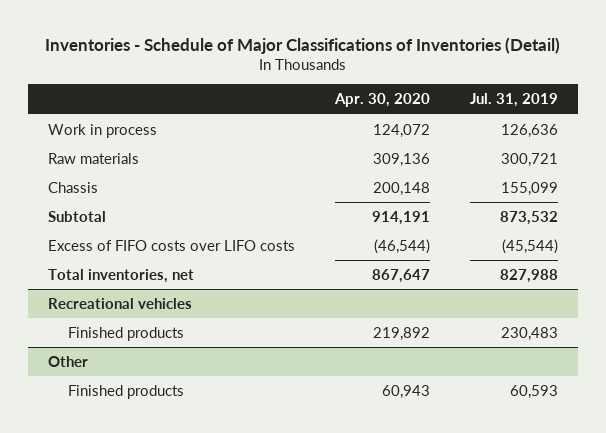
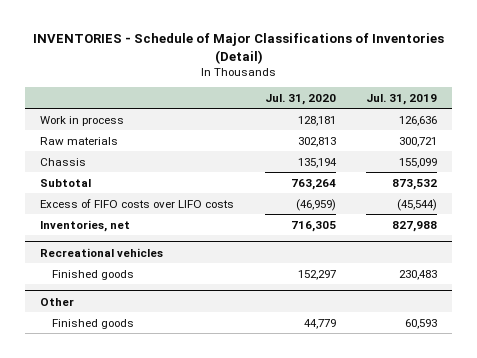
[44,36,560,54] Inventories - Schedule of Major Classifications of Inventories (Detail) -> [32,32,444,64] INVENTORIES - Schedule of Major Classifications of Inventories (Detail)
[333,93,430,108] Apr. 30, 2020 -> none
none -> [264,93,336,105] Jul. 31, 2020
[48,268,195,283] Total inventories, net -> [40,219,131,232] Inventories, net
[67,326,184,341] Finished products -> [51,269,134,280] Finished goods
[67,384,184,399] Finished products -> [51,318,134,329] Finished goods

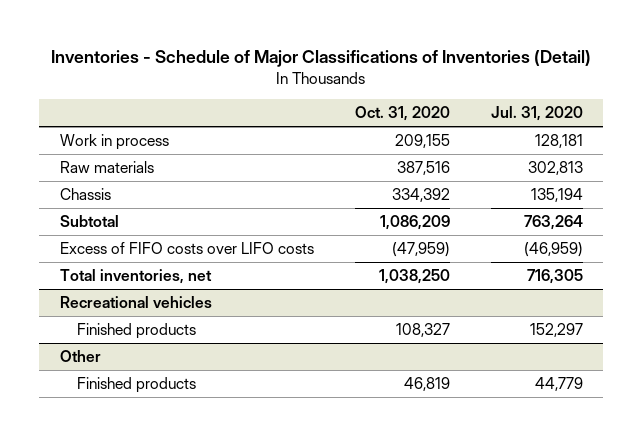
[32,32,444,64] INVENTORIES - Schedule of Major Classifications of Inventories (Detail) -> [51,49,592,67] Inventories - Schedule of Major Classifications of Inventories (Detail)
[365,93,437,105] Jul. 31, 2019 -> none
none -> [354,106,450,122] Oct. 31, 2020
[40,219,131,232] Inventories, net -> [59,269,212,285] Total inventories, net
[51,269,134,280] Finished goods -> [76,323,196,340] Finished products
[51,318,134,329] Finished goods -> [76,377,196,394] Finished products

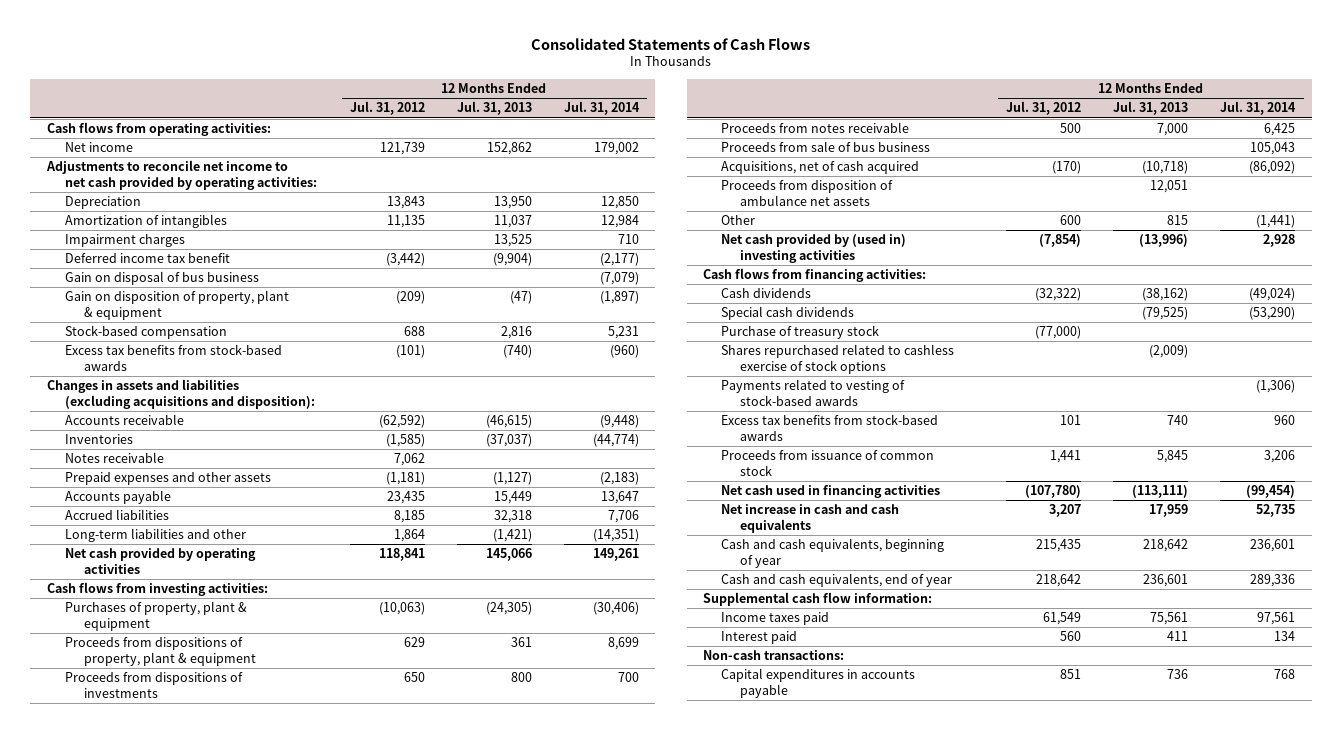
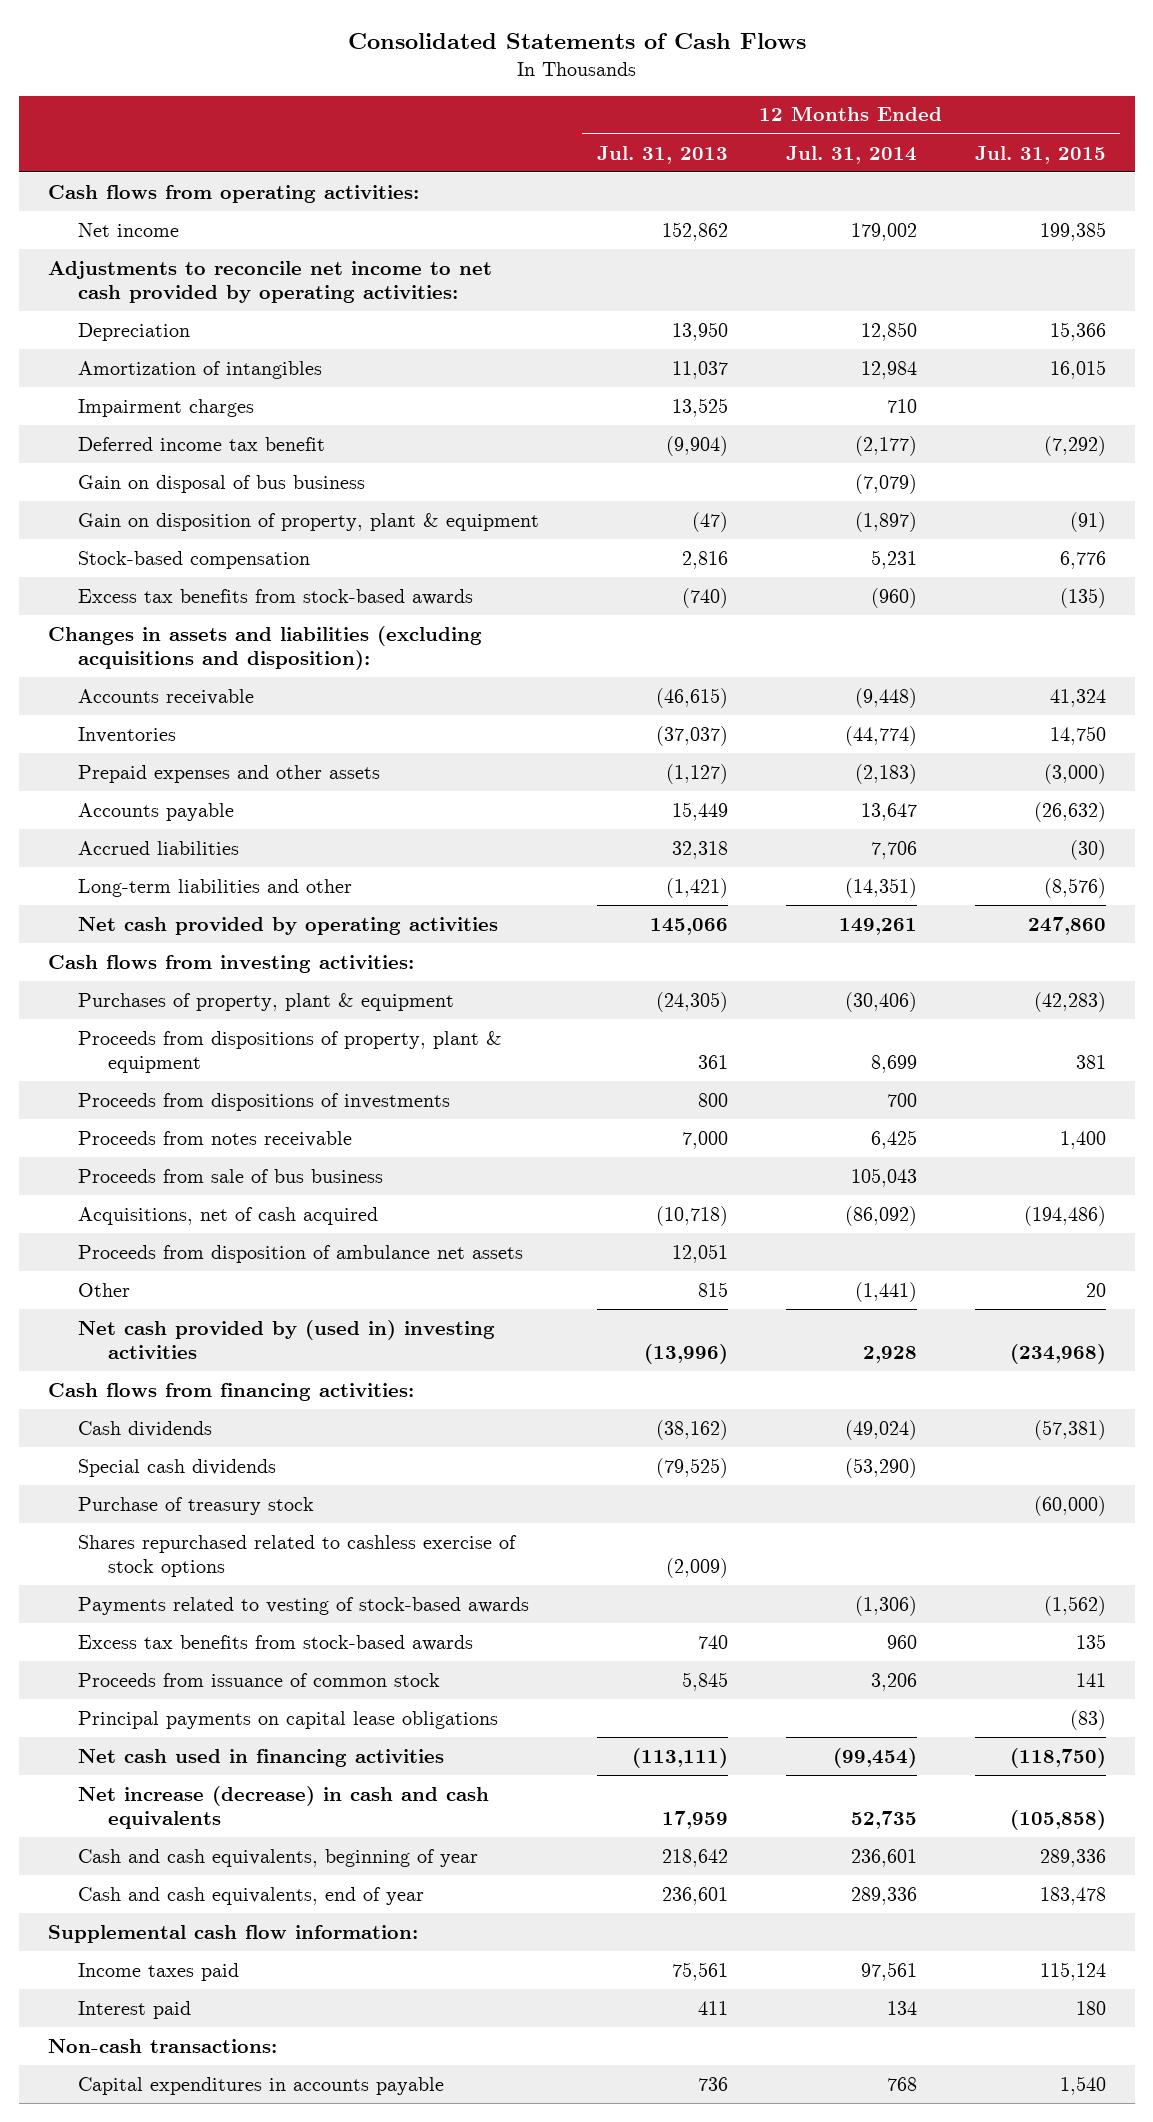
[349,101,425,116] Jul. 31, 2012 -> none
none -> [974,145,1106,164] Jul. 31, 2015
[65,452,165,464] Notes receivable -> none
none -> [77,1710,498,1729] Principal payments on capital lease obligations
[721,504,900,534] Net increase in cash and cash equivalents -> [77,1785,489,1829] Net increase (decrease) in cash and cash equivalents

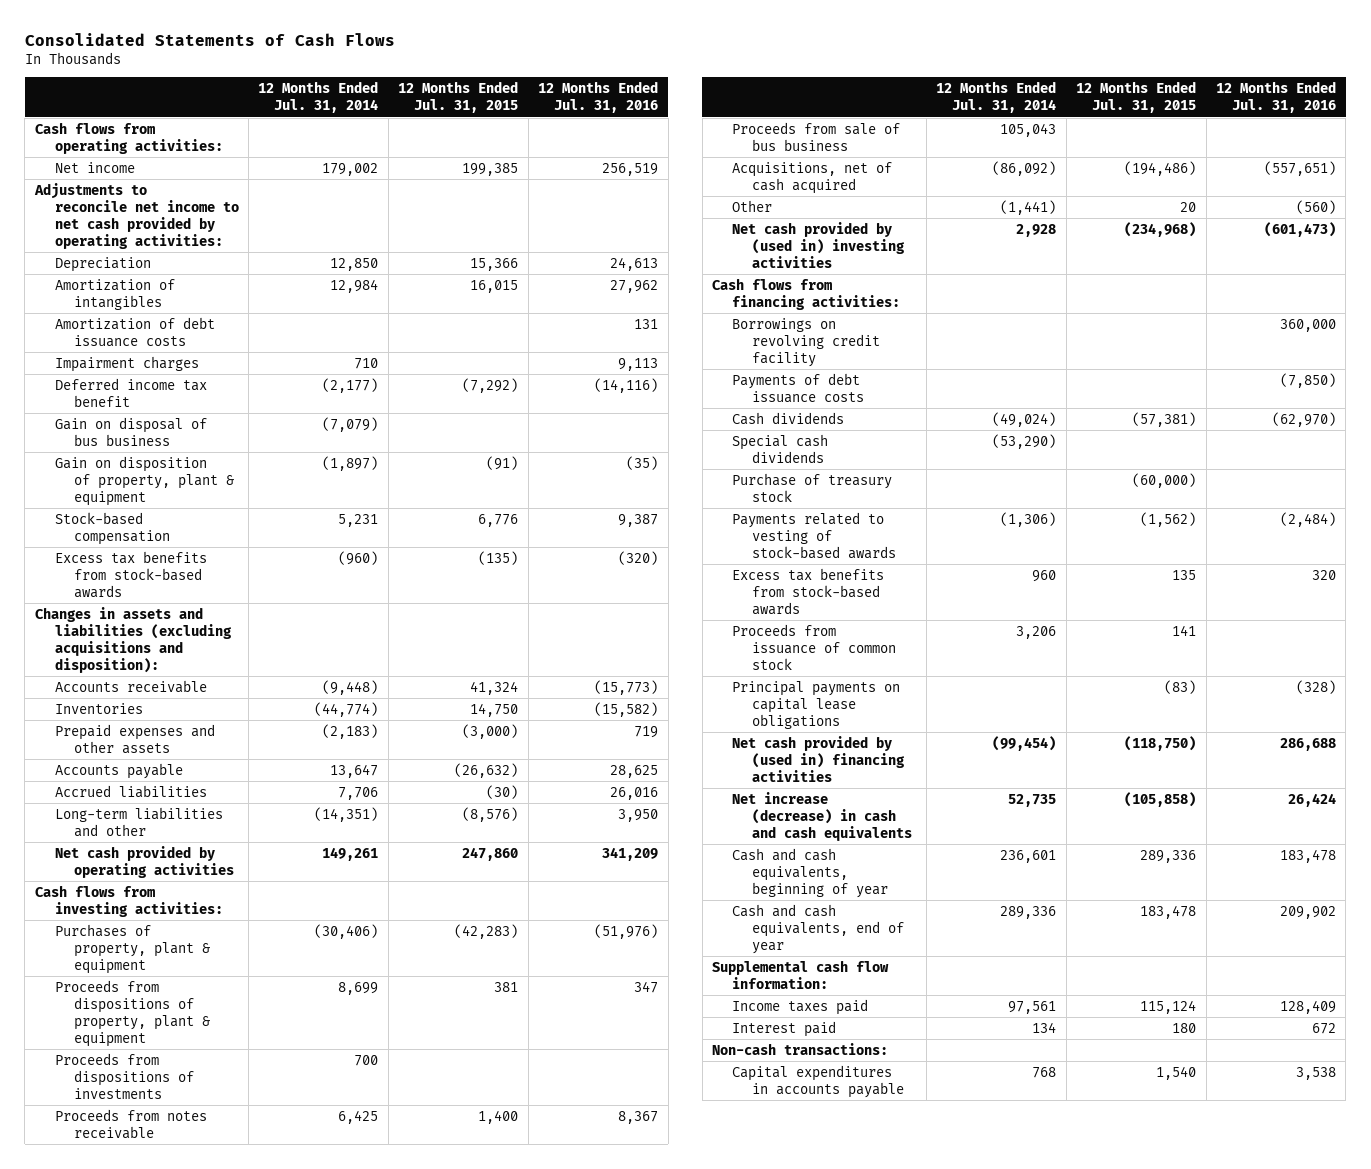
[596,145,728,164] Jul. 31, 2013 -> none
none -> [538,81,659,114] 12 Months Ended Jul. 31, 2016
none -> [54,316,215,347] Amortization of debt issuance costs
[77,1244,523,1263] Proceeds from disposition of ambulance net assets -> none
none -> [732,317,880,367] Borrowings on revolving credit facility
none -> [732,372,864,403] Payments of debt issuance costs
[77,1534,517,1577] Shares repurchased related to cashless exercise of stock options -> none
[77,1748,444,1767] Net cash used in financing activities -> [732,735,905,782] Net cash provided by (used in) financing activities

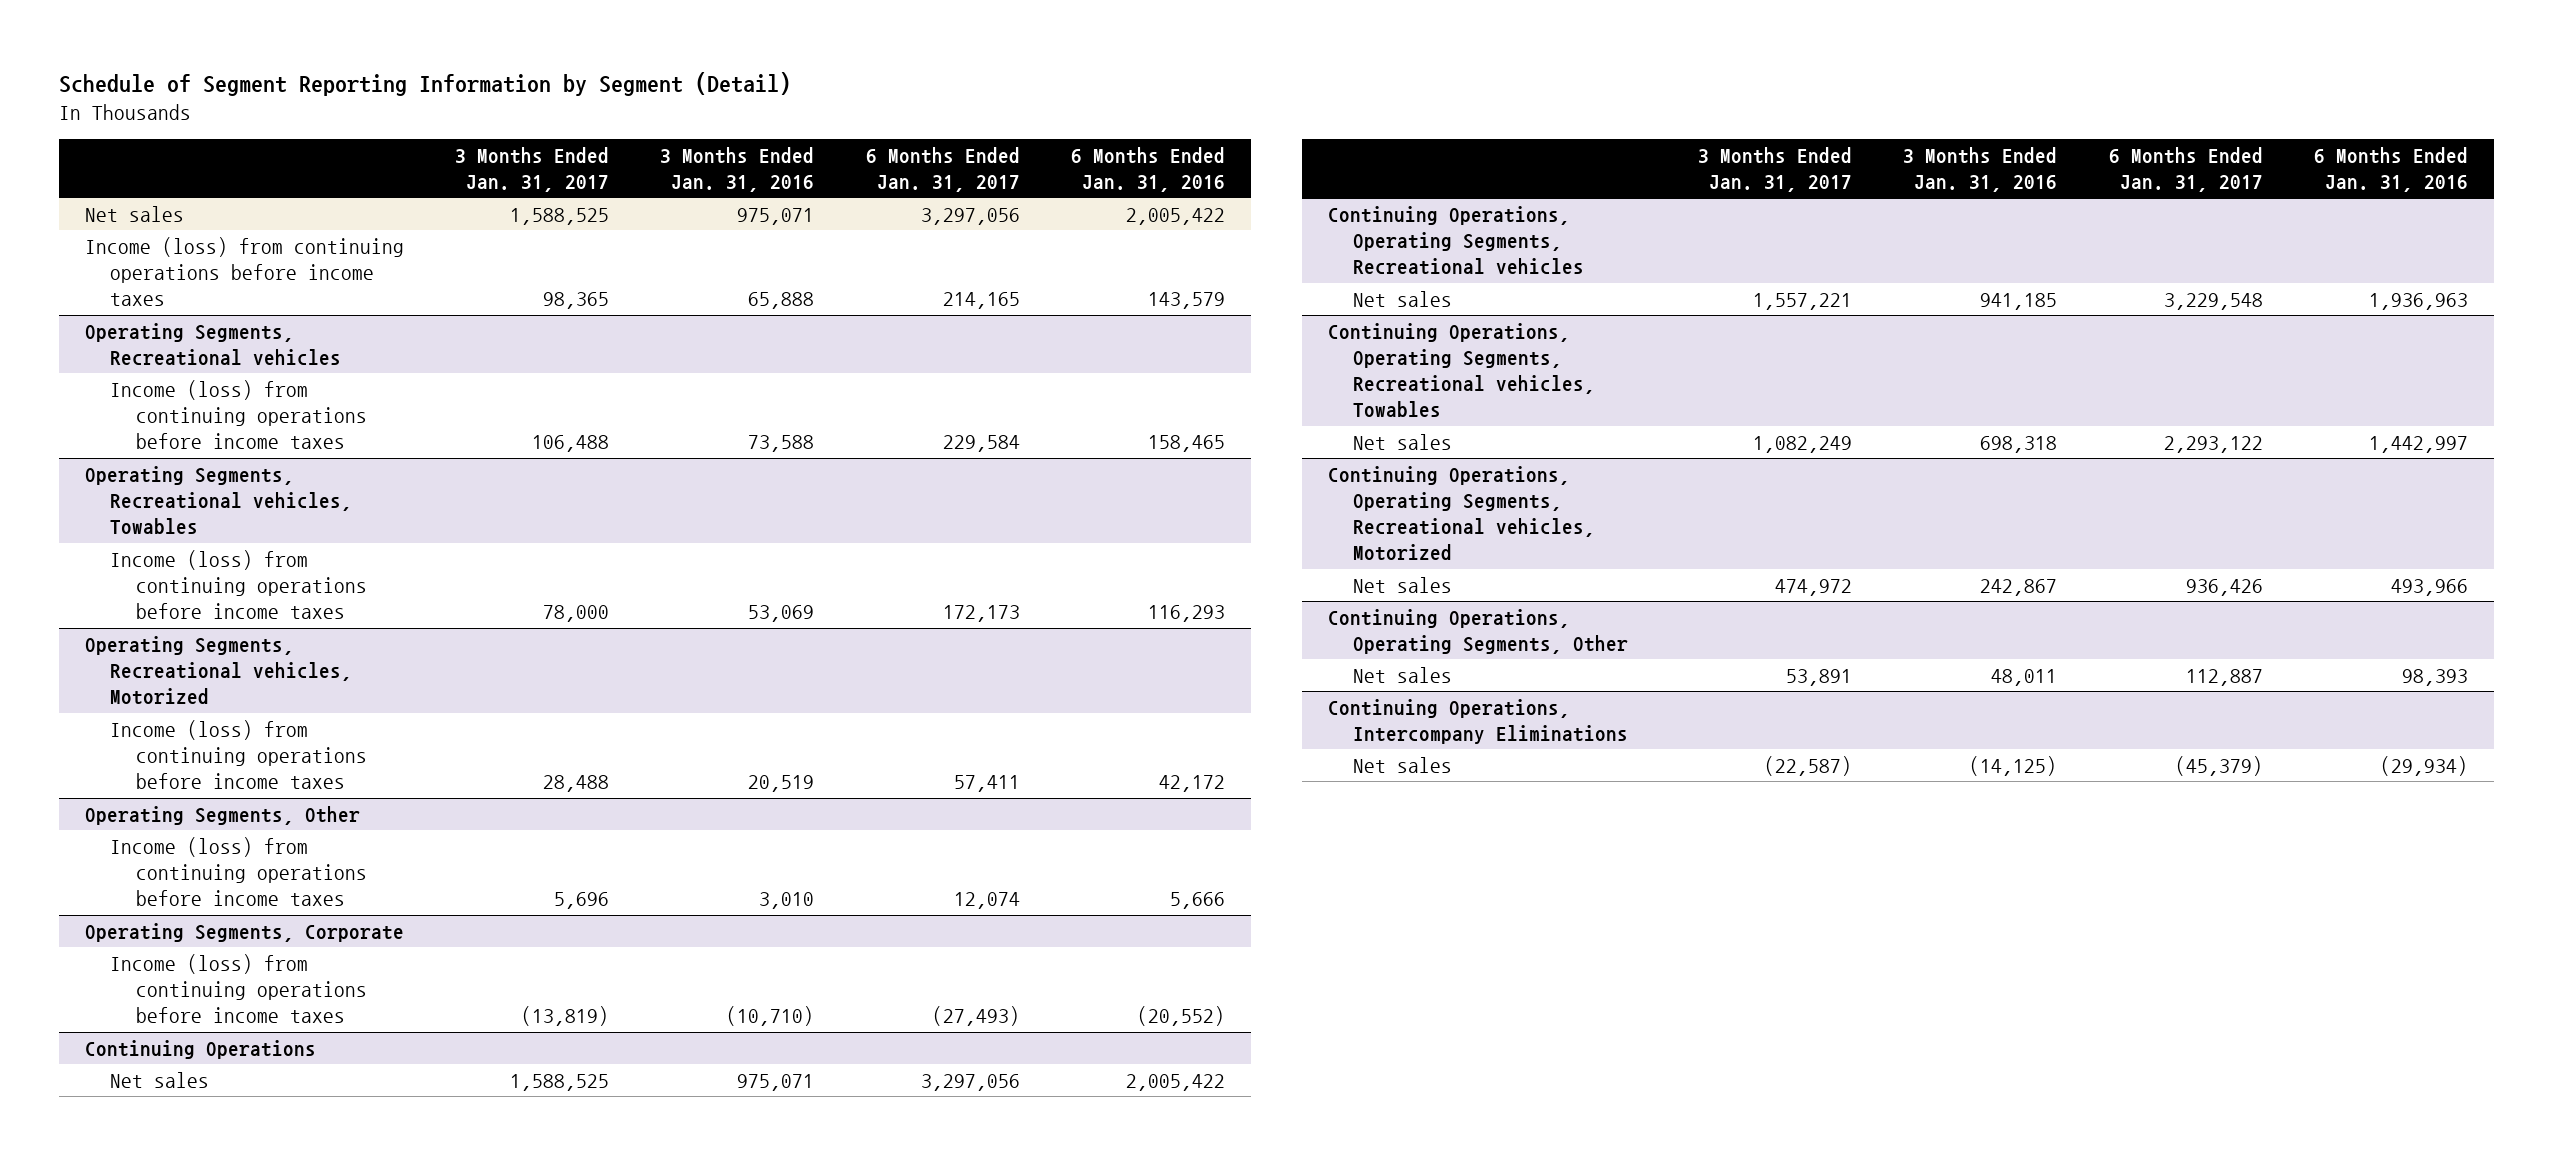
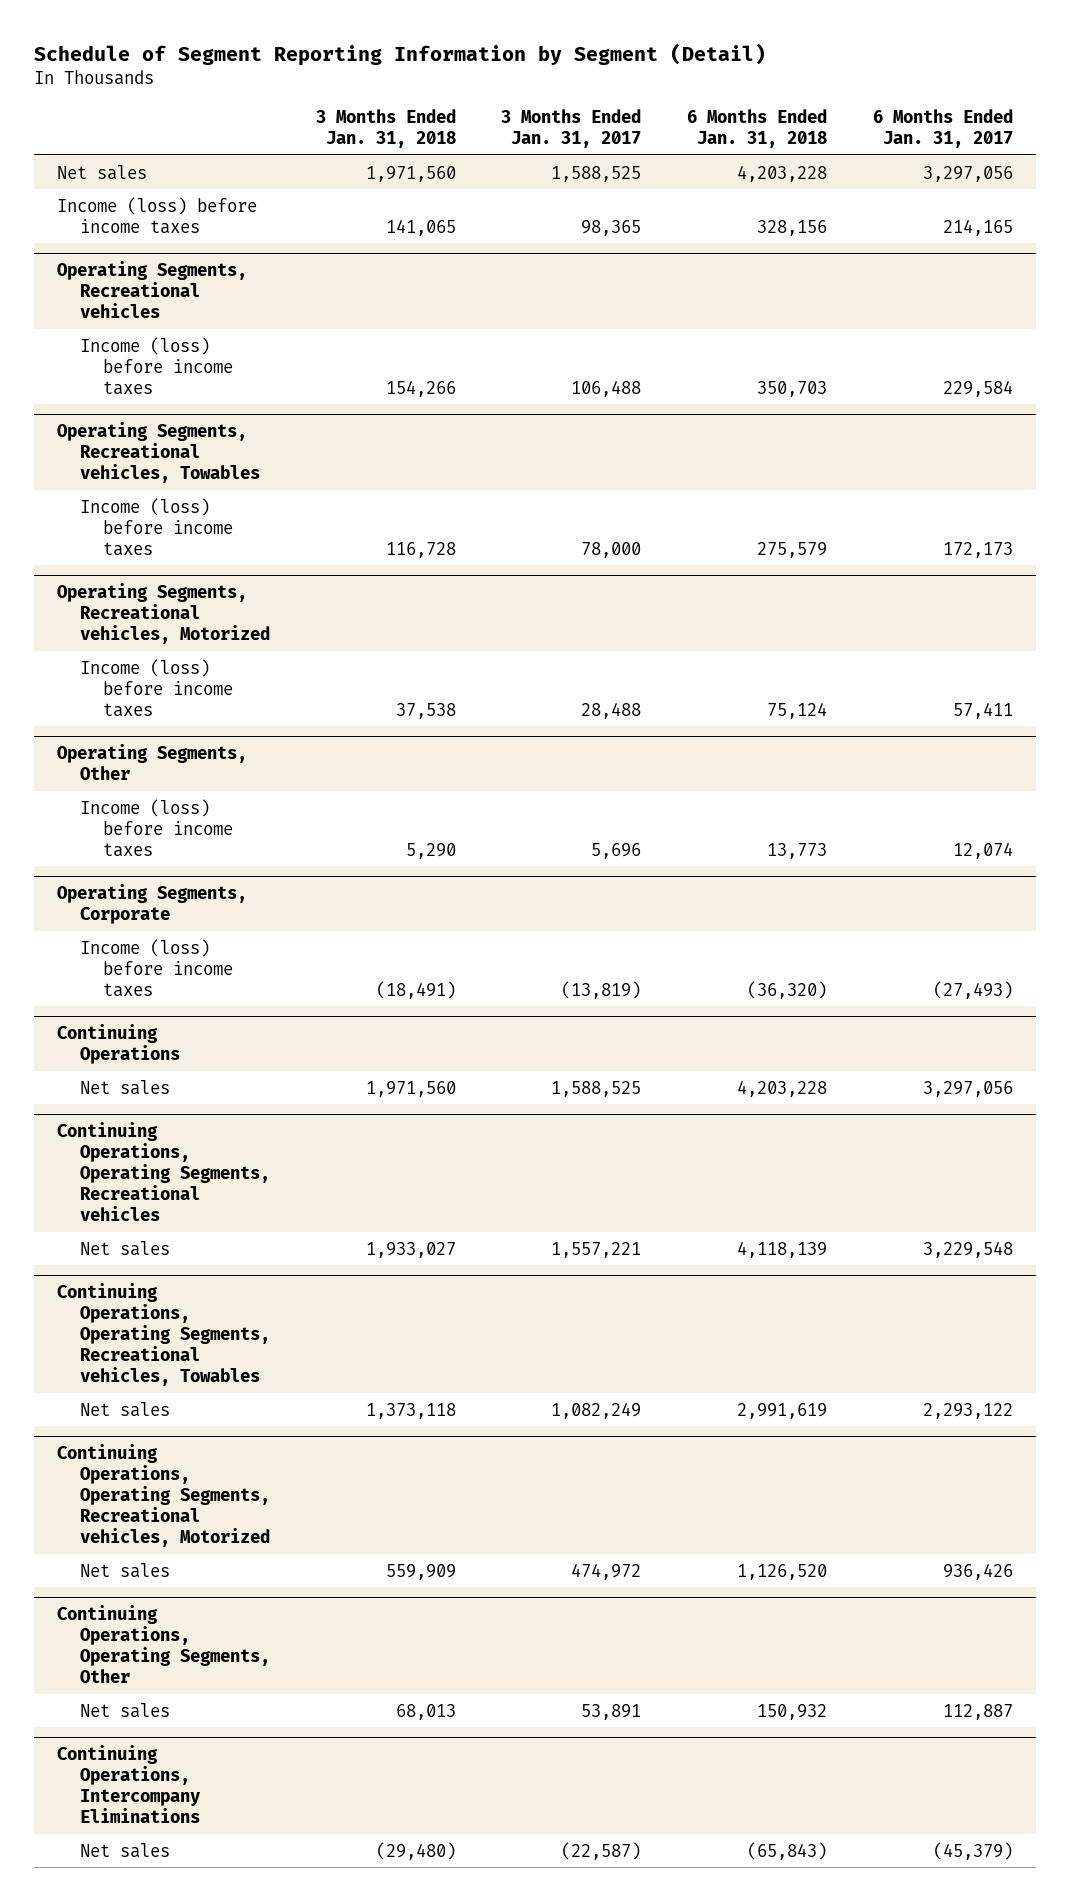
[660,146,815,192] 3 Months Ended Jan. 31, 2016 -> none
[1070,146,1225,192] 6 Months Ended Jan. 31, 2016 -> none
none -> [315,109,456,149] 3 Months Ended Jan. 31, 2018
none -> [687,109,828,149] 6 Months Ended Jan. 31, 2018
[84,236,404,307] Income (loss) from continuing operations before income taxes -> [57,196,258,234] Income (loss) before income taxes
[110,379,367,450] Income (loss) from continuing operations before income taxes -> [80,336,233,395] Income (loss) before income taxes
[110,549,367,620] Income (loss) from continuing operations before income taxes -> [80,497,233,556] Income (loss) before income taxes
[110,719,367,790] Income (loss) from continuing operations before income taxes -> [80,658,233,717] Income (loss) before income taxes
[110,836,367,907] Income (loss) from continuing operations before income taxes -> [80,798,233,857] Income (loss) before income taxes
[110,953,367,1024] Income (loss) from continuing operations before income taxes -> [80,938,233,997] Income (loss) before income taxes

